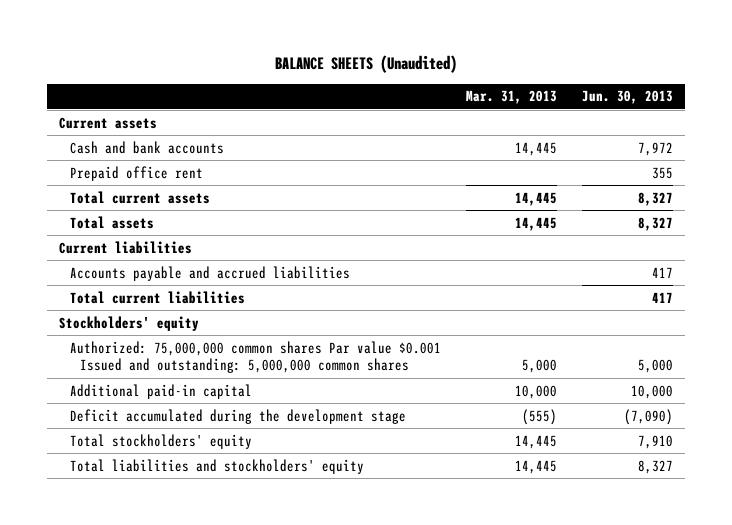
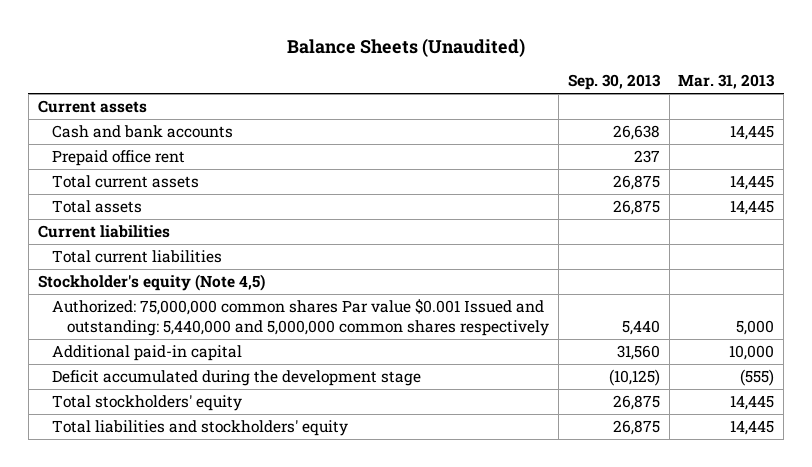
[274,55,457,74] BALANCE SHEETS (Unaudited) -> [287,37,526,57] Balance Sheets (Unaudited)
[581,90,673,105] Jun. 30, 2013 -> none
none -> [567,74,661,91] Sep. 30, 2013
[69,265,350,281] Accounts payable and accrued liabilities -> none
[59,315,200,331] Stockholders' equity -> [37,274,265,292] Stockholder's equity (Note 4,5)
[69,340,441,374] Authorized: 75,000,000 common shares Par value $0.001 Issued and outstanding: 5,000,000 common shares -> [52,299,550,337] Authorized: 75,000,000 common shares Par value $0.001 Issued and outstanding: 5,440,000 and 5,000,000 common shares respectively

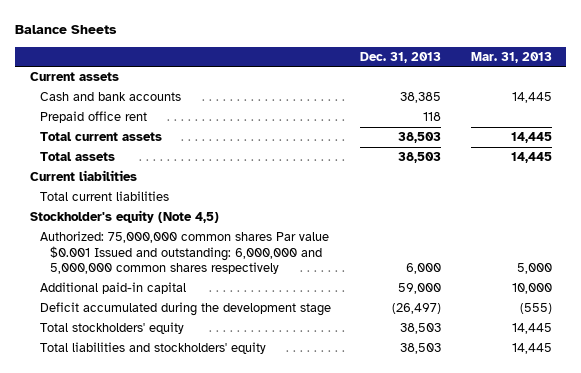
[287,37,526,57] Balance Sheets (Unaudited) -> [15,25,118,35] Balance Sheets
[567,74,661,91] Sep. 30, 2013 -> none
none -> [360,51,442,63] Dec. 31, 2013
[52,299,550,337] Authorized: 75,000,000 common shares Par value $0.001 Issued and outstanding: 5,440,000 and 5,000,000 common shares respectively -> [39,231,329,275] Authorized: 75,000,000 common shares Par value $0.001 Issued and outstanding: 6,000,000 and 5,000,000 common shares respectively

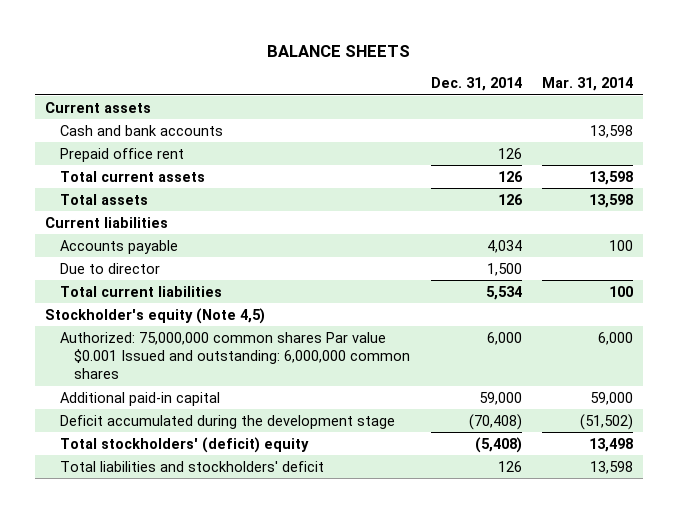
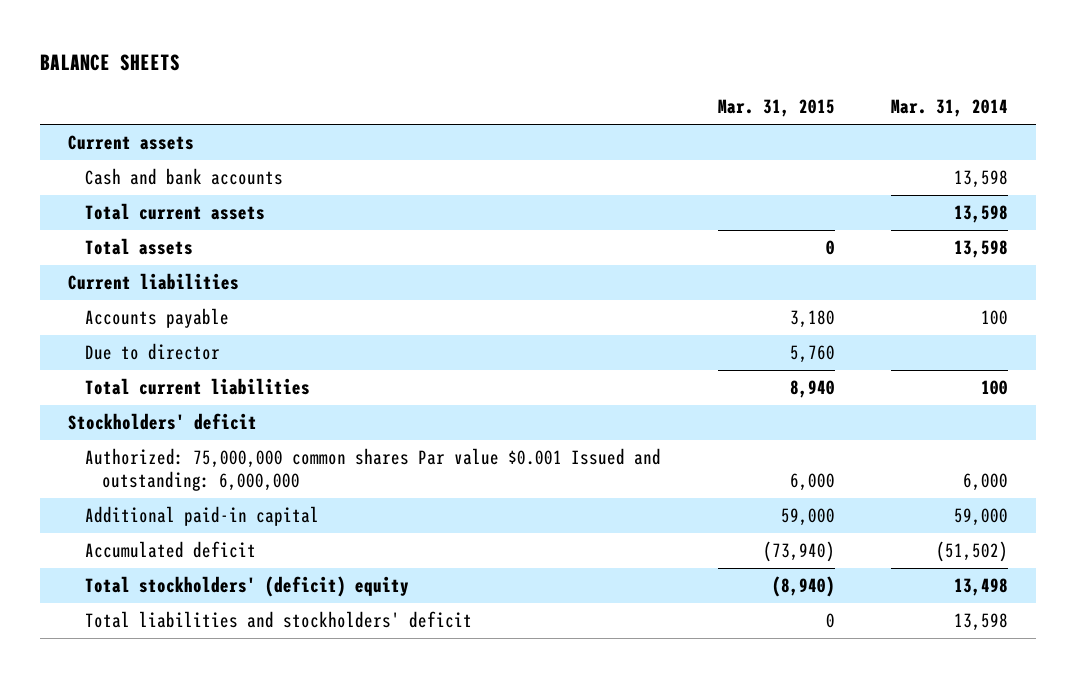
[430,77,522,92] Dec. 31, 2014 -> none
none -> [717,99,835,118] Mar. 31, 2015
[59,147,184,162] Prepaid office rent -> none
[44,307,265,324] Stockholder's equity (Note 4,5) -> [68,413,258,431] Stockholders' deficit
[59,331,411,380] Authorized: 75,000,000 common shares Par value $0.001 Issued and outstanding: 6,000,000 common shares -> [85,448,662,491] Authorized: 75,000,000 common shares Par value $0.001 Issued and outstanding: 6,000,000
[59,414,395,429] Deficit accumulated during the development stage -> [85,541,257,559] Accumulated deficit

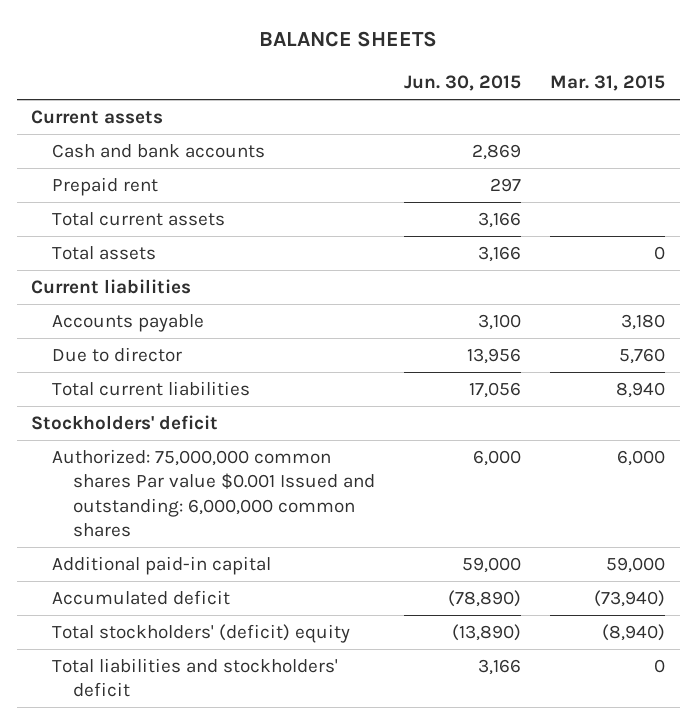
[890,99,1008,118] Mar. 31, 2014 -> none
none -> [404,74,522,91] Jun. 30, 2015
none -> [52,176,159,196] Prepaid rent
[85,448,662,491] Authorized: 75,000,000 common shares Par value $0.001 Issued and outstanding: 6,000,000 -> [52,448,376,537] Authorized: 75,000,000 common shares Par value $0.001 Issued and outstanding: 6,000,000 common shares

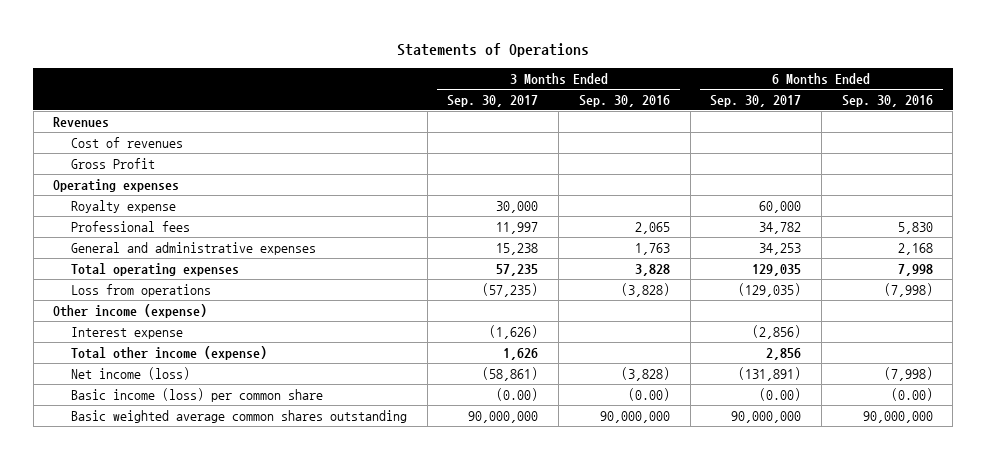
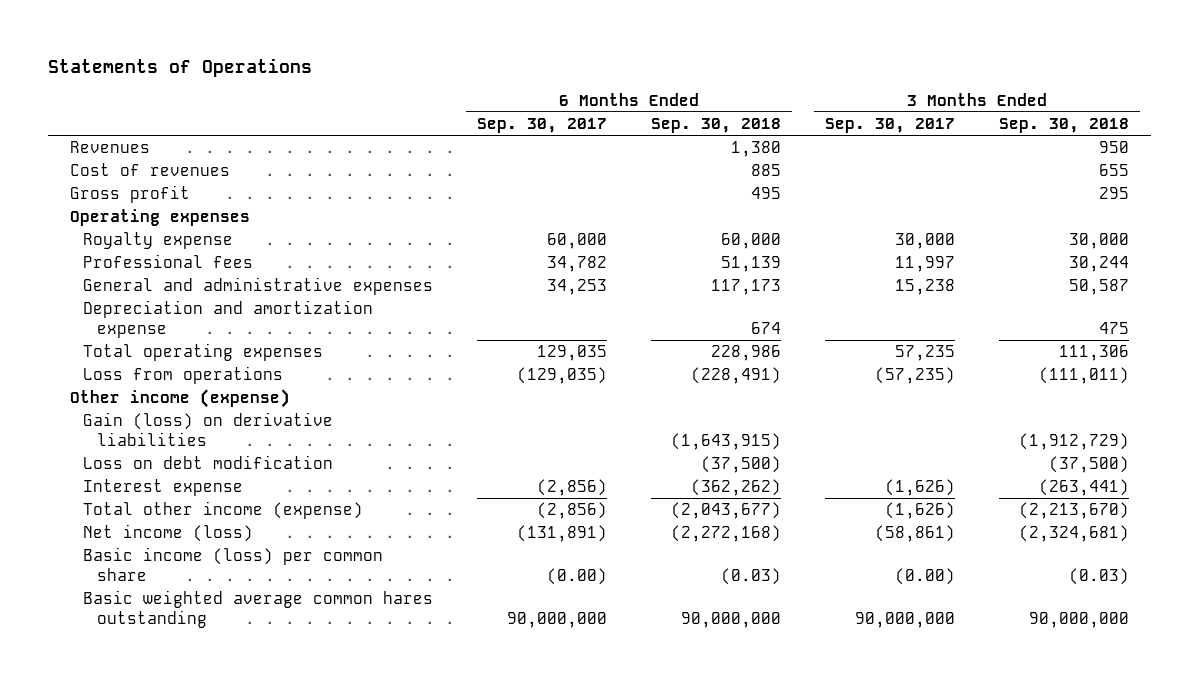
[578,94,670,107] Sep. 30, 2016 -> none
[841,94,933,107] Sep. 30, 2016 -> none
none -> [651,118,782,134] Sep. 30, 2018
none -> [999,118,1130,134] Sep. 30, 2018
[70,157,155,169] Gross Profit -> [70,185,191,204] Gross profit
none -> [83,300,374,338] Depreciation and amortization expense
none -> [83,412,334,446] Gain (loss) on derivative liabilities
none -> [83,455,334,470] Loss on debt modification
[503,347,539,360] 1,626 -> [885,502,956,520] (1,626)
[766,347,802,360] 2,856 -> [537,502,608,520] (2,856)
[70,409,407,423] Basic weighted average common shares outstanding -> [83,590,434,628] Basic weighted average common hares outstanding

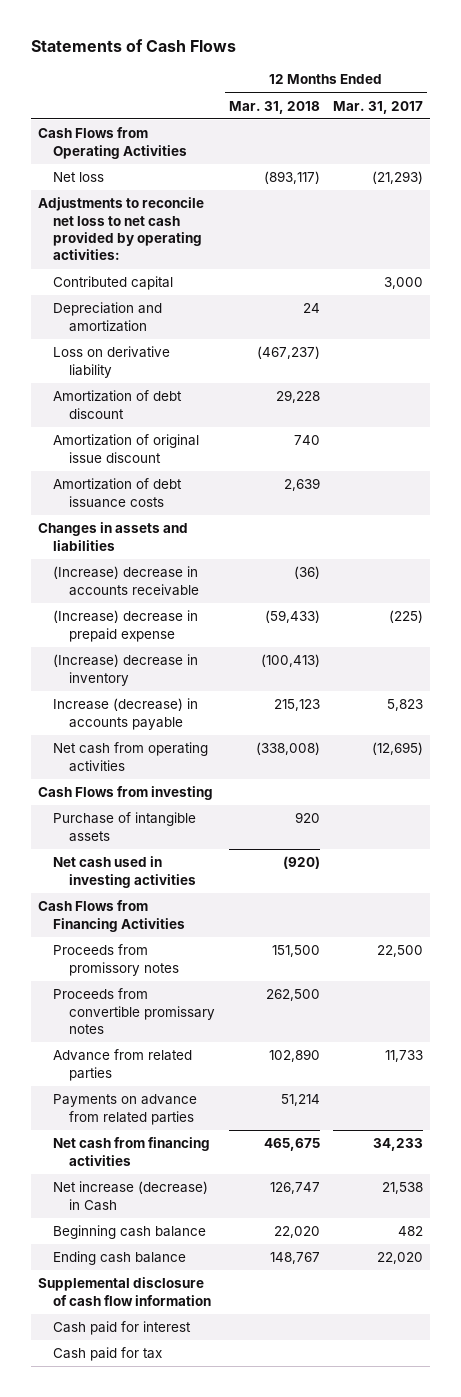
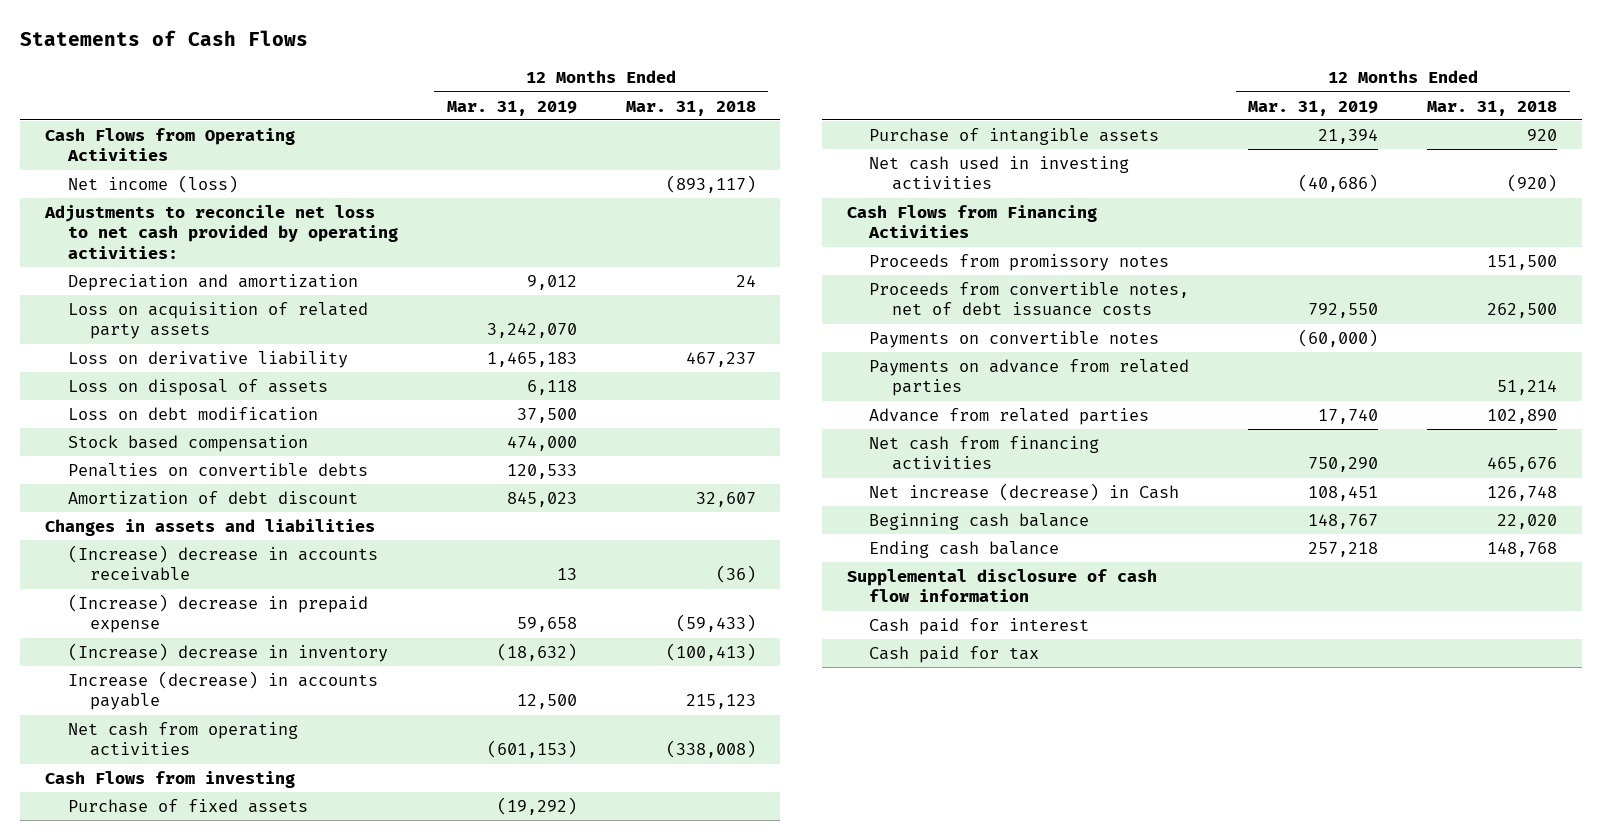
[333,100,424,114] Mar. 31, 2017 -> none
none -> [446,100,577,116] Mar. 31, 2019
[53,172,105,183] Net loss -> [67,175,238,194] Net income (loss)
[53,276,174,291] Contributed capital -> none
[53,434,200,463] Amortization of original issue discount -> none
[53,478,183,508] Amortization of debt issuance costs -> none
none -> [67,302,368,340] Loss on acquisition of related party assets
[256,346,320,360] (467,237) -> [685,352,756,368] 467,237
none -> [67,379,328,397] Loss on disposal of assets
none -> [67,407,318,422] Loss on debt modification
none -> [67,435,308,453] Stock based compensation
none -> [67,463,368,478] Penalties on convertible debts
[275,390,320,404] 29,228 -> [695,492,756,508] 32,607
none -> [67,799,308,814] Purchase of fixed assets
[53,988,215,1035] Proceeds from convertible promissary notes -> [869,282,1190,317] Proceeds from convertible notes, net of debt issuance costs
none -> [869,331,1160,349] Payments on convertible notes
[53,1049,193,1081] Advance from related parties -> [869,408,1150,426] Advance from related parties
[263,1138,320,1152] 465,675 -> [1487,457,1558,473] 465,676
[269,1182,320,1195] 126,747 -> [1487,486,1558,502] 126,748
[269,1252,320,1265] 148,767 -> [1487,542,1558,558] 148,768

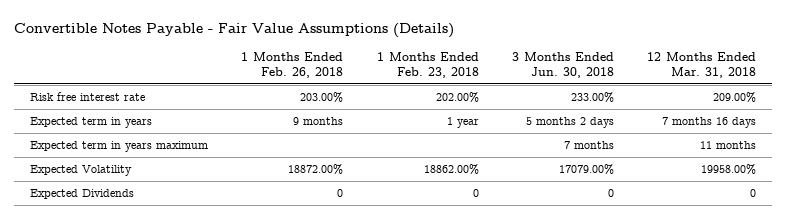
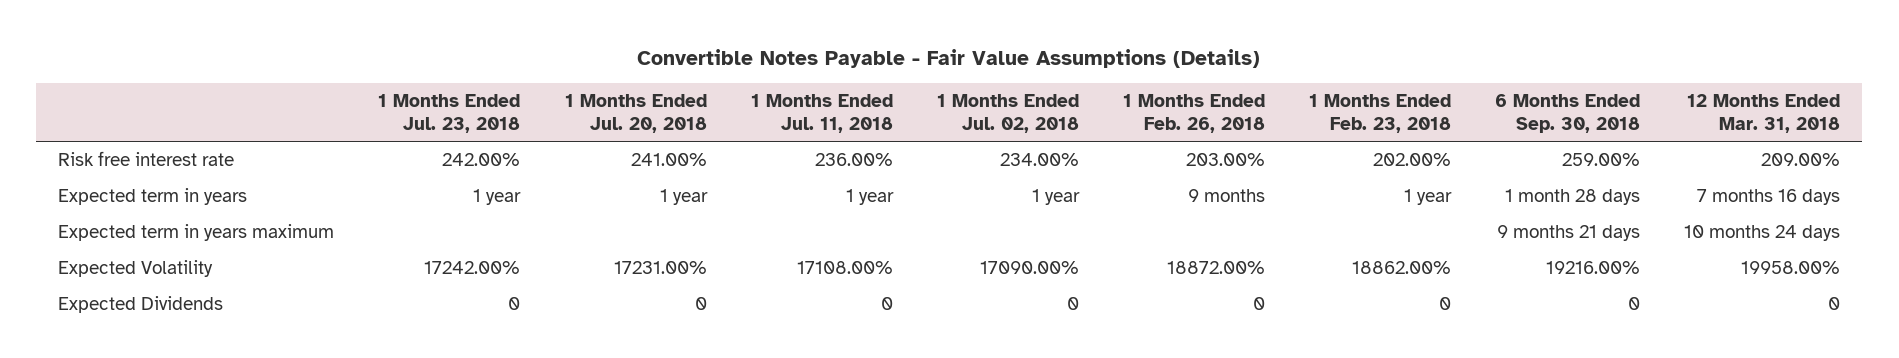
[511,51,614,79] 3 Months Ended Jun. 30, 2018 -> none
none -> [378,94,521,133] 1 Months Ended Jul. 23, 2018
none -> [564,94,707,133] 1 Months Ended Jul. 20, 2018
none -> [750,94,893,133] 1 Months Ended Jul. 11, 2018
none -> [936,94,1079,133] 1 Months Ended Jul. 02, 2018
none -> [1495,94,1641,133] 6 Months Ended Sep. 30, 2018
[699,141,756,150] 11 months -> [1684,225,1841,242] 10 months 24 days

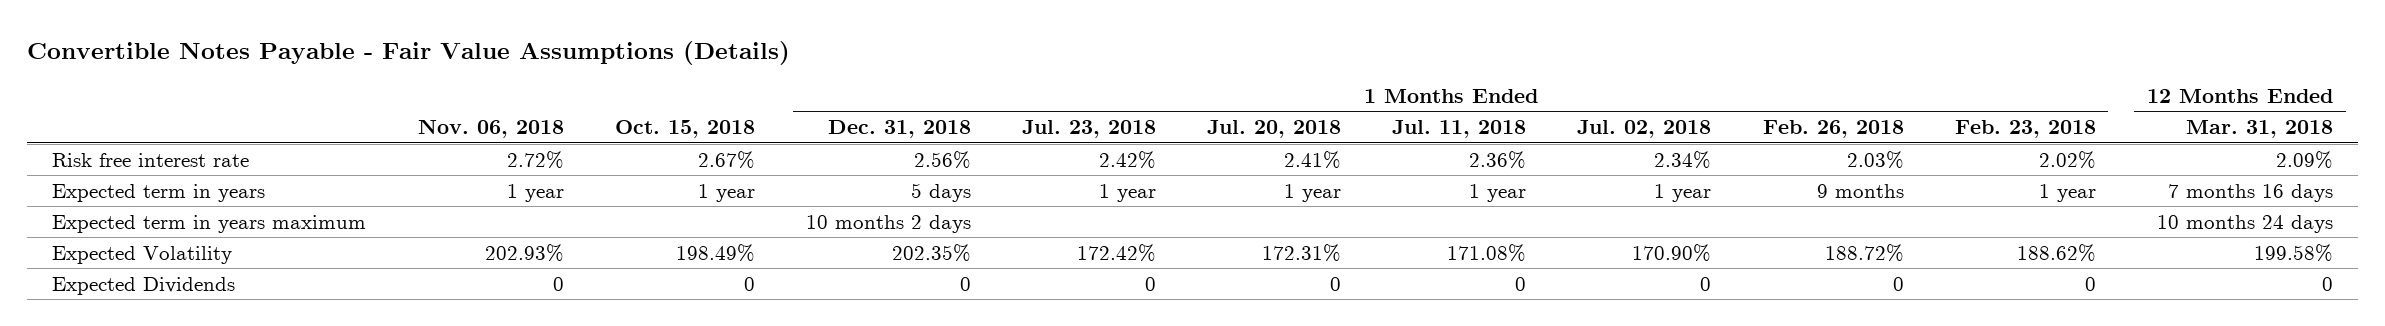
[1495,94,1641,133] 6 Months Ended Sep. 30, 2018 -> none
none -> [417,119,564,139] Nov. 06, 2018
none -> [614,120,755,139] Oct. 15, 2018
none -> [827,120,971,139] Dec. 31, 2018
[442,153,521,167] 242.00% -> [1098,150,1156,169] 2.42%
[630,153,707,167] 241.00% -> [1284,150,1342,169] 2.41%
[814,153,893,167] 236.00% -> [1469,150,1527,169] 2.36%
[999,153,1079,167] 234.00% -> [1654,150,1712,169] 2.34%
[1185,153,1265,167] 203.00% -> [1846,150,1904,169] 2.03%
[1373,153,1452,167] 202.00% -> [2038,150,2096,169] 2.02%
[1761,153,1841,167] 209.00% -> [2275,150,2333,169] 2.09%
[424,261,521,275] 17242.00% -> [1076,243,1156,262] 172.42%
[613,261,707,275] 17231.00% -> [1262,243,1342,262] 172.31%
[796,261,893,275] 17108.00% -> [1447,243,1527,262] 171.08%
[979,261,1079,275] 17090.00% -> [1632,243,1712,262] 170.90%
[1166,261,1265,275] 18872.00% -> [1824,243,1904,262] 188.72%
[1352,261,1452,275] 18862.00% -> [2016,243,2096,262] 188.62%
[1741,261,1841,275] 19958.00% -> [2253,243,2333,262] 199.58%

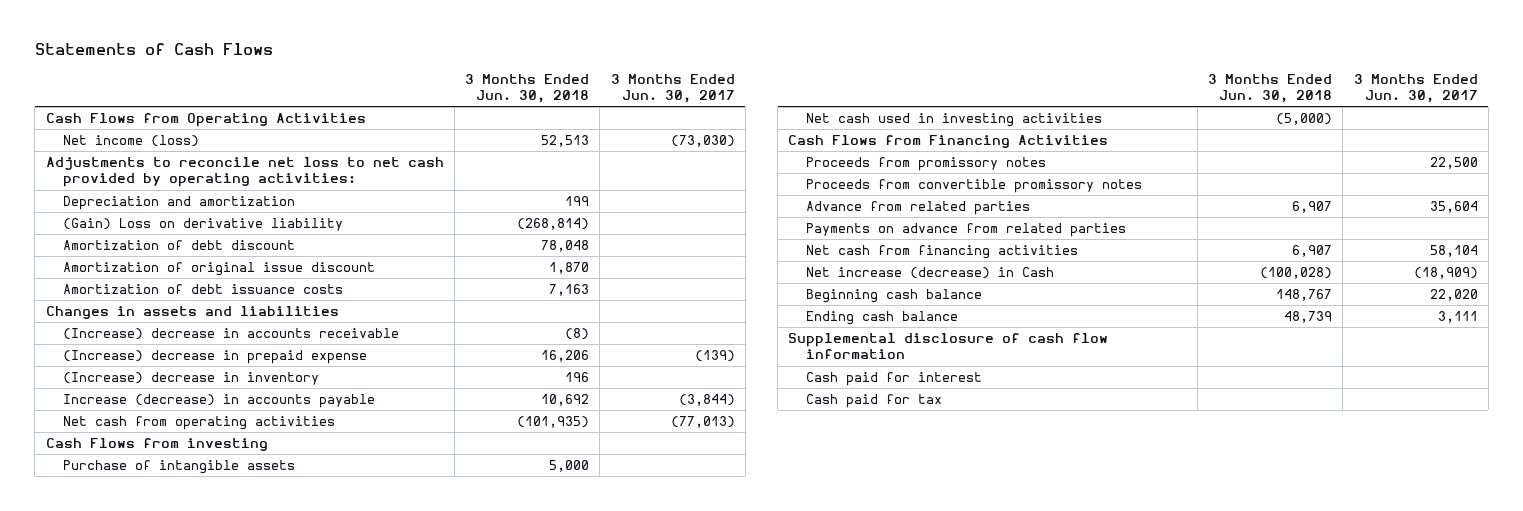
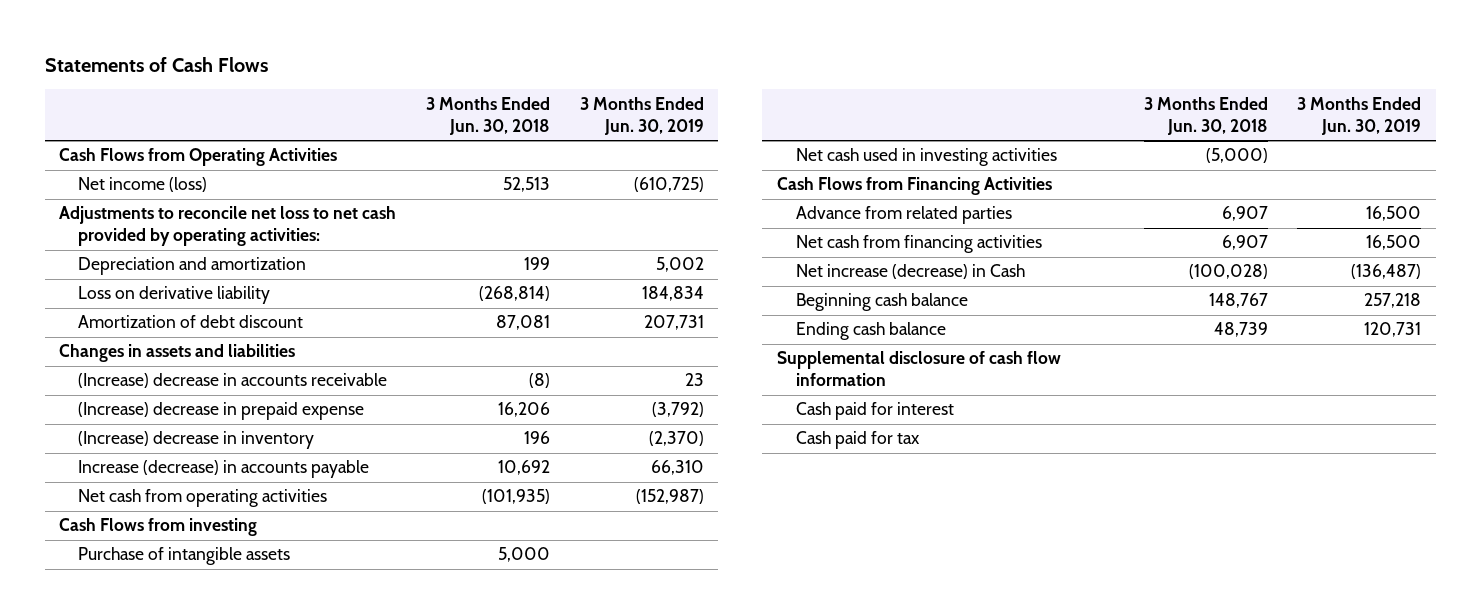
[610,73,735,104] 3 Months Ended Jun. 30, 2017 -> none
none -> [579,96,704,135] 3 Months Ended Jun. 30, 2019
[63,261,376,276] Amortization of original issue discount -> none
[63,283,344,294] Amortization of debt issuance costs -> none
[63,217,344,231] (Gain) Loss on derivative liability -> [78,286,271,305] Loss on derivative liability
[541,239,590,252] 78,048 -> [495,315,550,331] 87,081
[806,156,1047,171] Proceeds from promissory notes -> none
[806,178,1143,193] Proceeds from convertible promissory notes -> none
[806,222,1127,237] Payments on advance from related parties -> none

